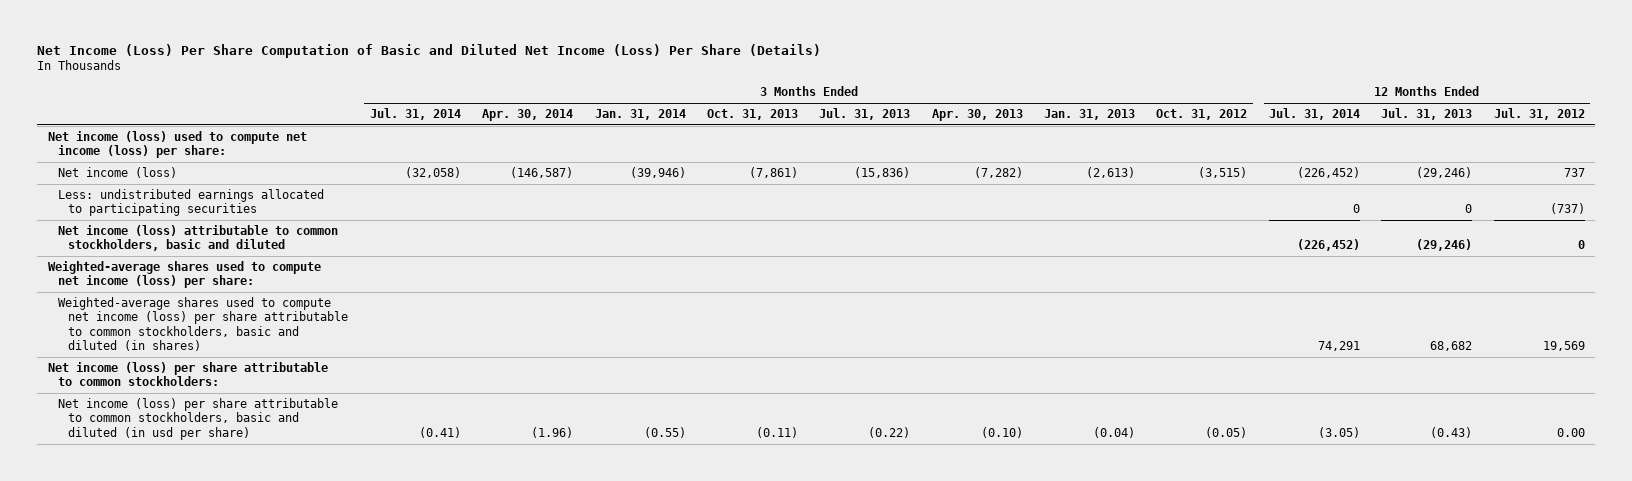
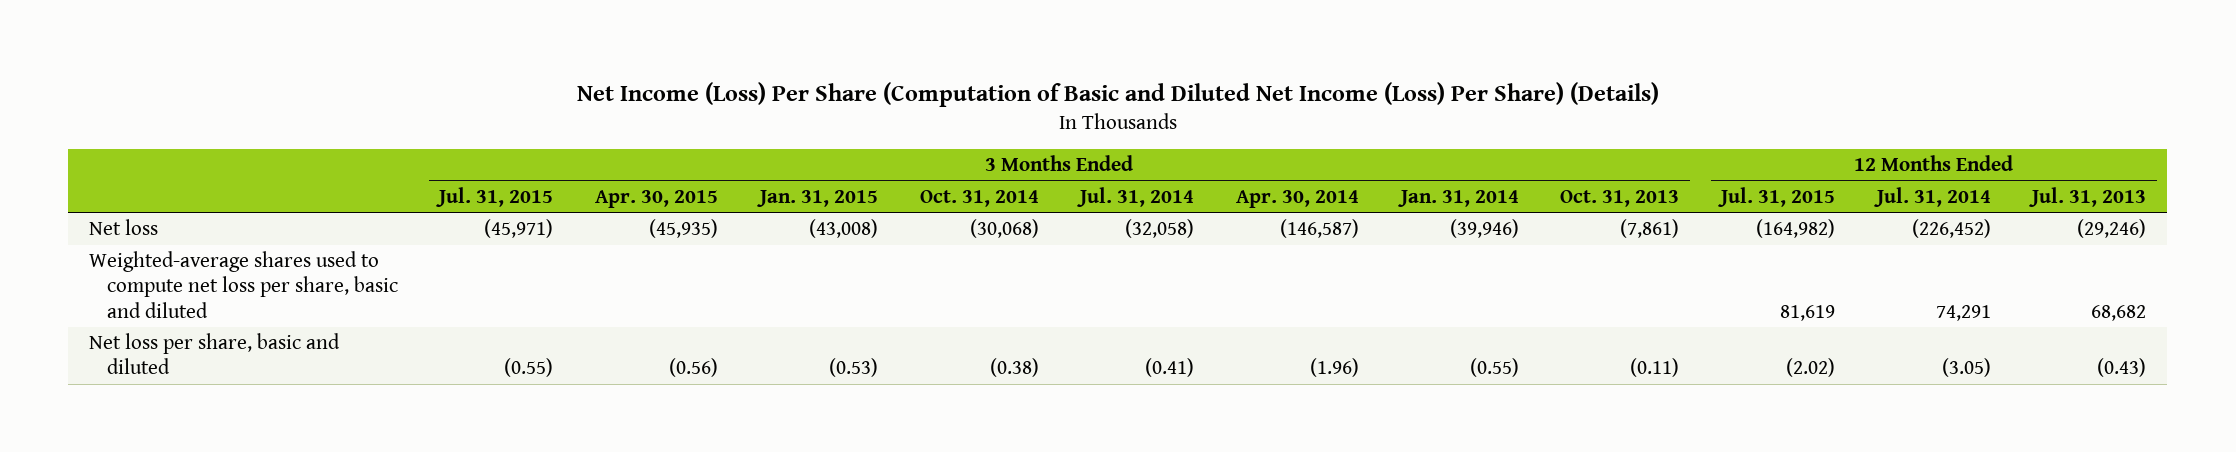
[36,43,821,58] Net Income (Loss) Per Share Computation of Basic and Diluted Net Income (Loss) Per Share (Details) -> [576,81,1659,107] Net Income (Loss) Per Share (Computation of Basic and Diluted Net Income (Loss) Per Share) (Details)
[819,108,911,121] Jul. 31, 2013 -> none
[931,109,1023,122] Apr. 30, 2013 -> none
[1044,109,1136,121] Jan. 31, 2013 -> none
[1156,109,1248,121] Oct. 31, 2012 -> none
[1493,108,1585,121] Jul. 31, 2012 -> none
none -> [436,187,554,208] Jul. 31, 2015
none -> [595,190,719,209] Apr. 30, 2015
none -> [756,190,878,208] Jan. 31, 2015
none -> [919,190,1039,208] Oct. 31, 2014
none -> [1717,187,1835,208] Jul. 31, 2015
[47,131,307,159] Net income (loss) used to compute net income (loss) per share: -> none
[57,189,324,217] Less: undistributed earnings allocated to participating securities -> none
[57,225,338,252] Net income (loss) attributable to common stockholders, basic and diluted -> none
[47,261,321,289] Weighted-average shares used to compute net income (loss) per share: -> none
[47,362,328,387] Net income (loss) per share attributable to common stockholders: -> none
[57,167,177,179] Net income (loss) -> [89,219,159,236] Net loss
[57,297,349,352] Weighted-average shares used to compute net income (loss) per share attributable to common stockholders, basic and diluted (in shares) -> [89,251,398,318] Weighted-average shares used to compute net loss per share, basic and diluted
[57,398,338,440] Net income (loss) per share attributable to common stockholders, basic and diluted (in usd per share) -> [89,333,341,375] Net loss per share, basic and diluted

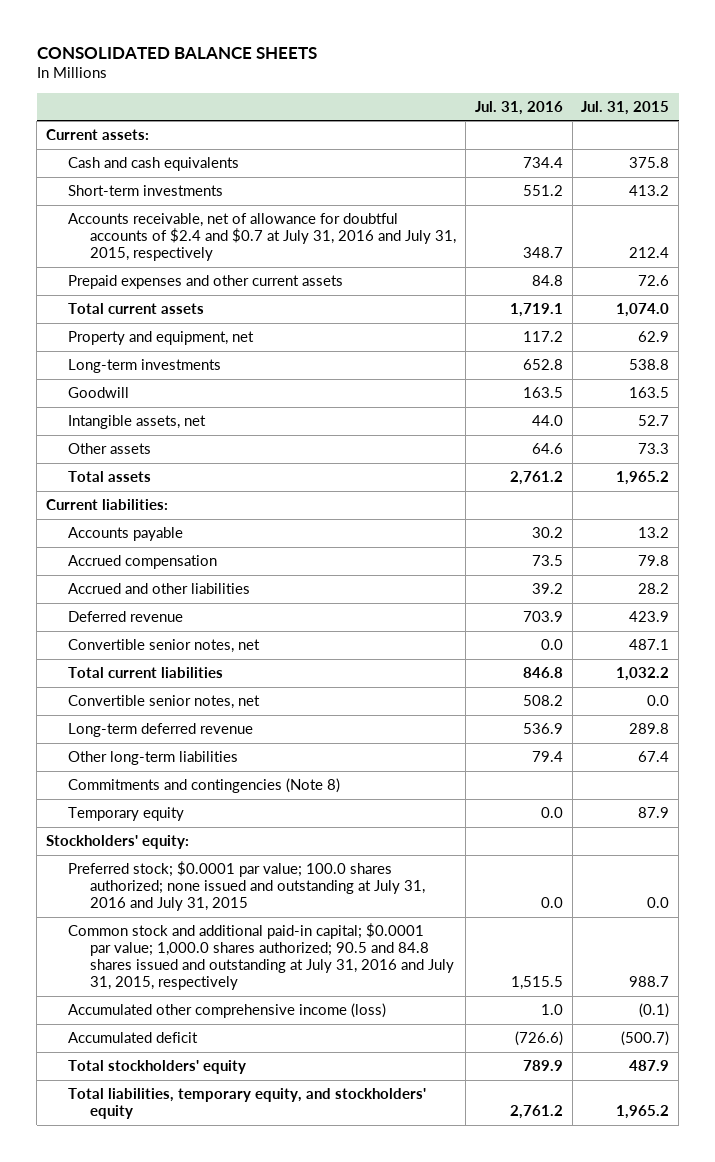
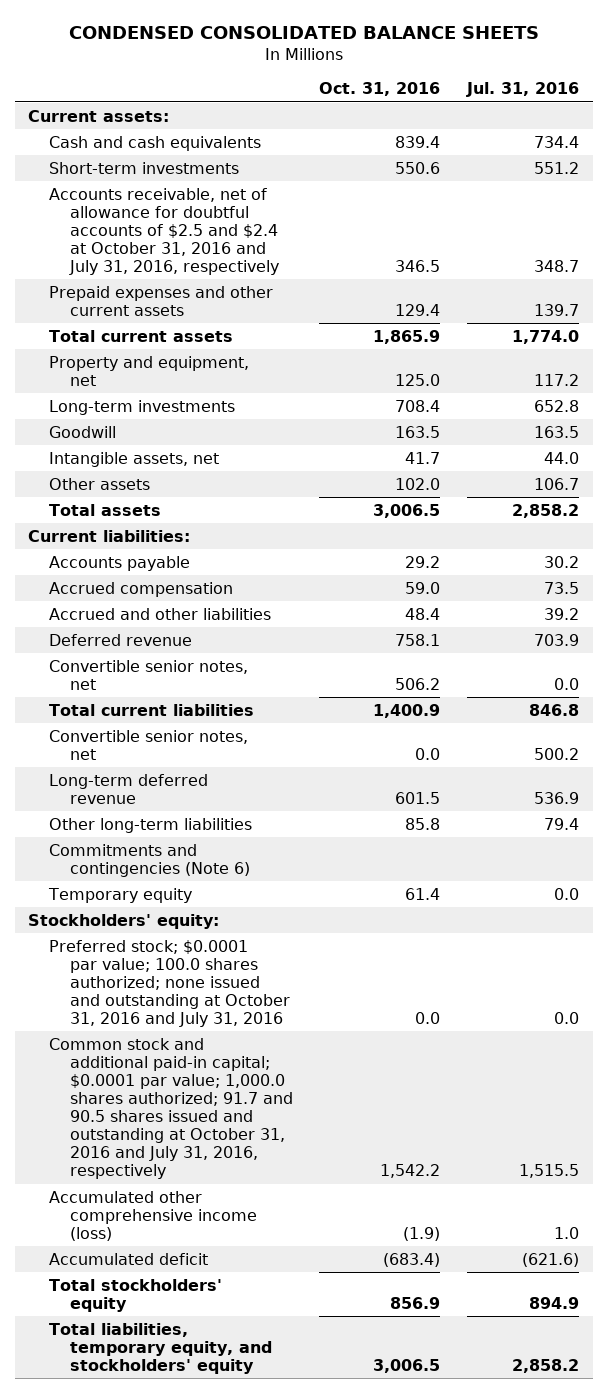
[36,46,317,59] CONSOLIDATED BALANCE SHEETS -> [68,25,539,39] CONDENSED CONSOLIDATED BALANCE SHEETS
[581,100,670,115] Jul. 31, 2015 -> none
none -> [319,82,441,97] Oct. 31, 2016
[68,212,457,261] Accounts receivable, net of allowance for doubtful accounts of $2.4 and $0.7 at July 31, 2016 and July 31, 2015, respectively -> [48,187,279,276] Accounts receivable, net of allowance for doubtful accounts of $2.5 and $2.4 at October 31, 2016 and July 31, 2016, respectively
[531,274,563,286] 84.8 -> [534,303,580,316] 139.7
[509,302,563,317] 1,719.1 -> [512,329,580,344] 1,774.0
[531,442,563,454] 64.6 -> [534,477,580,490] 106.7
[509,470,563,485] 2,761.2 -> [512,503,580,518] 2,858.2
[522,694,563,706] 508.2 -> [534,747,580,760] 500.2
[68,777,341,793] Commitments and contingencies (Note 8) -> [48,843,250,877] Commitments and contingencies (Note 6)
[68,860,426,911] Preferred stock; $0.0001 par value; 100.0 shares authorized; none issued and outstanding at July 31, 2016 and July 31, 2015 -> [48,939,290,1028] Preferred stock; $0.0001 par value; 100.0 shares authorized; none issued and outstanding at October 31, 2016 and July 31, 2016
[68,922,455,990] Common stock and additional paid-in capital; $0.0001 par value; 1,000.0 shares authorized; 90.5 and 84.8 shares issued and outstanding at July 31, 2016 and July 31, 2015, respectively -> [48,1037,293,1180] Common stock and additional paid-in capital; $0.0001 par value; 1,000.0 shares authorized; 91.7 and 90.5 shares issued and outstanding at October 31, 2016 and July 31, 2016, respectively
[514,1030,563,1046] (726.6) -> [522,1252,580,1267] (621.6)
[522,1059,563,1071] 789.9 -> [529,1296,580,1309] 894.9
[509,1104,563,1119] 2,761.2 -> [512,1358,580,1373] 2,858.2

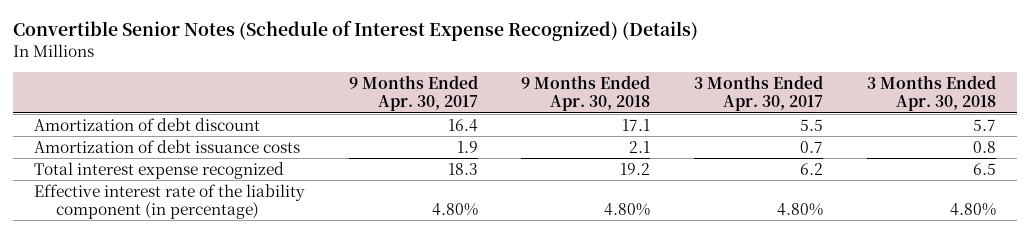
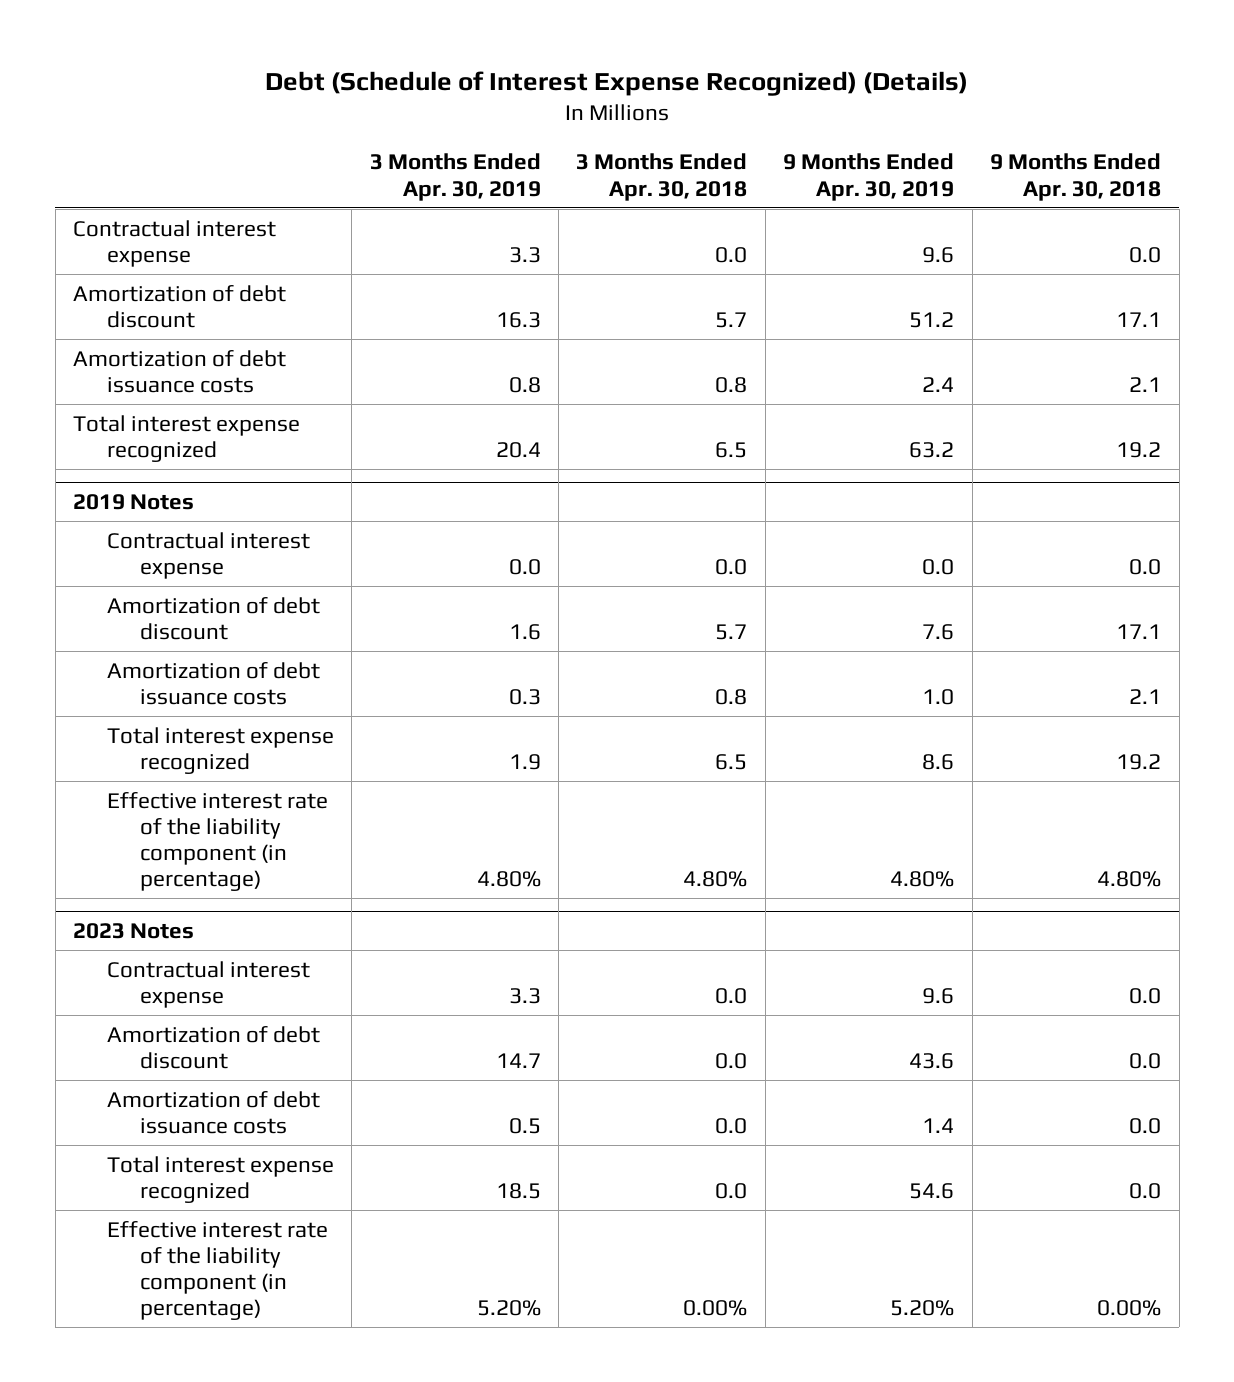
[12,20,698,42] Convertible Senior Notes (Schedule of Interest Expense Recognized) (Details) -> [265,71,969,97] Debt (Schedule of Interest Expense Recognized) (Details)
[348,75,478,112] 9 Months Ended Apr. 30, 2017 -> none
[694,75,824,112] 3 Months Ended Apr. 30, 2017 -> none
none -> [369,153,541,201] 3 Months Ended Apr. 30, 2019
none -> [783,153,955,201] 9 Months Ended Apr. 30, 2019
none -> [73,219,277,267] Contractual interest expense
none -> [73,493,195,510] 2019 Notes
none -> [106,531,310,579] Contractual interest expense
none -> [106,596,320,640] Amortization of debt discount
none -> [106,661,320,705] Amortization of debt issuance costs
none -> [106,726,334,774] Total interest expense recognized
none -> [73,922,195,939] 2023 Notes
none -> [106,960,310,1008] Contractual interest expense
none -> [106,1025,320,1069] Amortization of debt discount
none -> [106,1090,320,1134] Amortization of debt issuance costs
none -> [106,1155,334,1203] Total interest expense recognized
none -> [106,1220,328,1321] Effective interest rate of the liability component (in percentage)

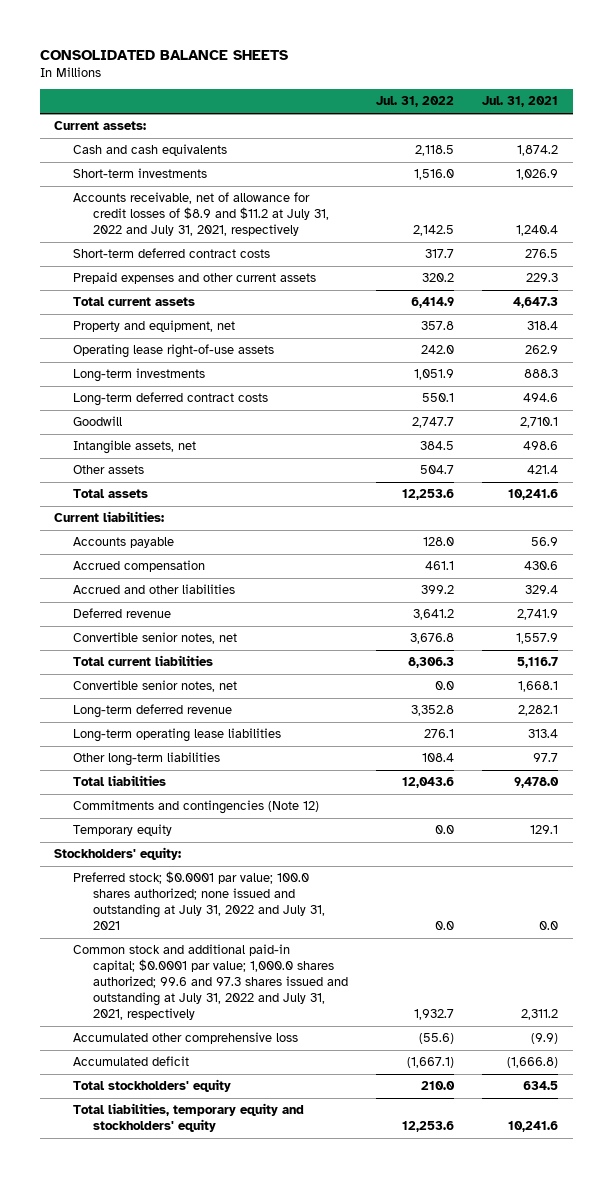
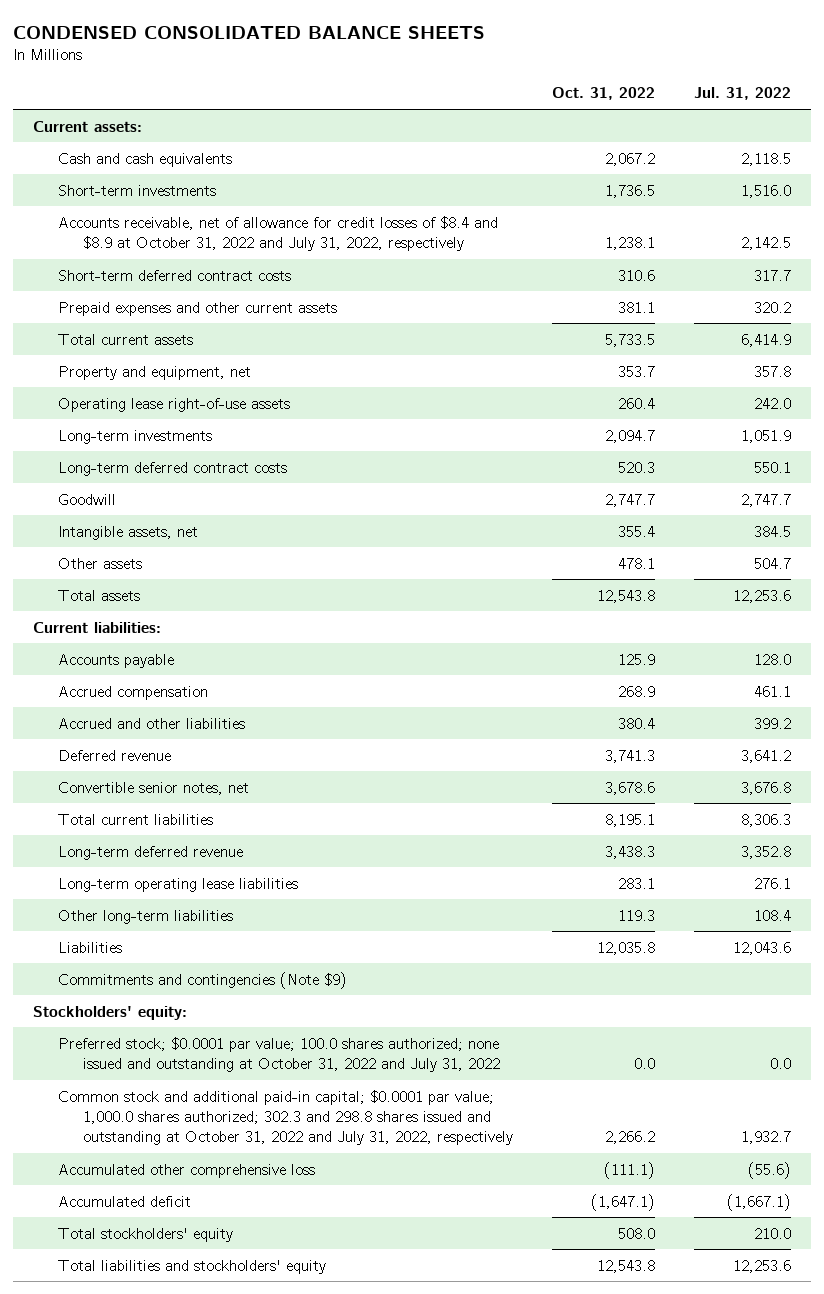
[39,49,288,60] CONSOLIDATED BALANCE SHEETS -> [13,25,486,39] CONDENSED CONSOLIDATED BALANCE SHEETS
[482,96,559,108] Jul. 31, 2021 -> none
none -> [552,87,656,101] Oct. 31, 2022
[73,192,329,237] Accounts receivable, net of allowance for credit losses of $8.9 and $11.2 at July 31, 2022 and July 31, 2021, respectively -> [57,215,498,252] Accounts receivable, net of allowance for credit losses of $8.4 and $8.9 at October 31, 2022 and July 31, 2022, respectively
[73,680,238,693] Convertible senior notes, net -> none
[73,824,173,837] Temporary equity -> none
[73,775,167,787] Total liabilities -> [57,941,122,953] Liabilities
[73,800,320,815] Commitments and contingencies (Note 12) -> [57,971,347,989] Commitments and contingencies (Note $9)
[73,871,325,931] Preferred stock; $0.0001 par value; 100.0 shares authorized; none issued and outstanding at July 31, 2022 and July 31, 2021 -> [57,1036,500,1073] Preferred stock; $0.0001 par value; 100.0 shares authorized; none issued and outstanding at October 31, 2022 and July 31, 2022
[73,944,348,1021] Common stock and additional paid-in capital; $0.0001 par value; 1,000.0 shares authorized; 99.6 and 97.3 shares issued and outstanding at July 31, 2022 and July 31, 2021, respectively -> [57,1089,513,1146] Common stock and additional paid-in capital; $0.0001 par value; 1,000.0 shares authorized; 302.3 and 298.8 shares issued and outstanding at October 31, 2022 and July 31, 2022, respectively
[73,1103,305,1133] Total liabilities, temporary equity and stockholders' equity -> [57,1259,326,1274] Total liabilities and stockholders' equity

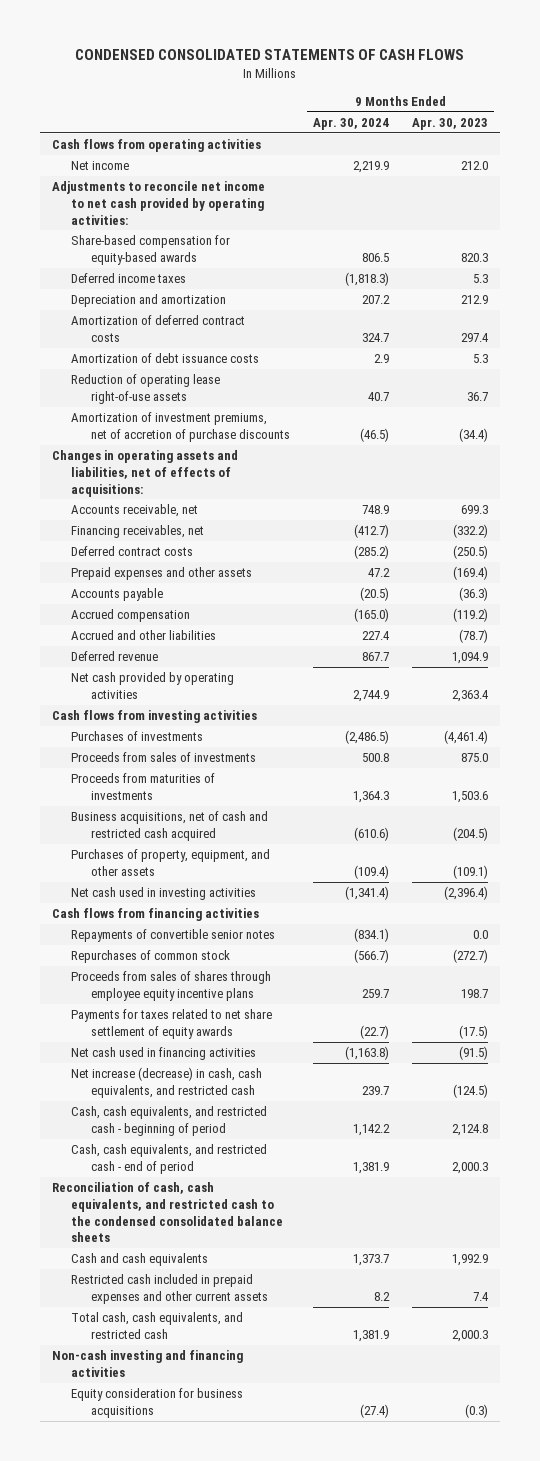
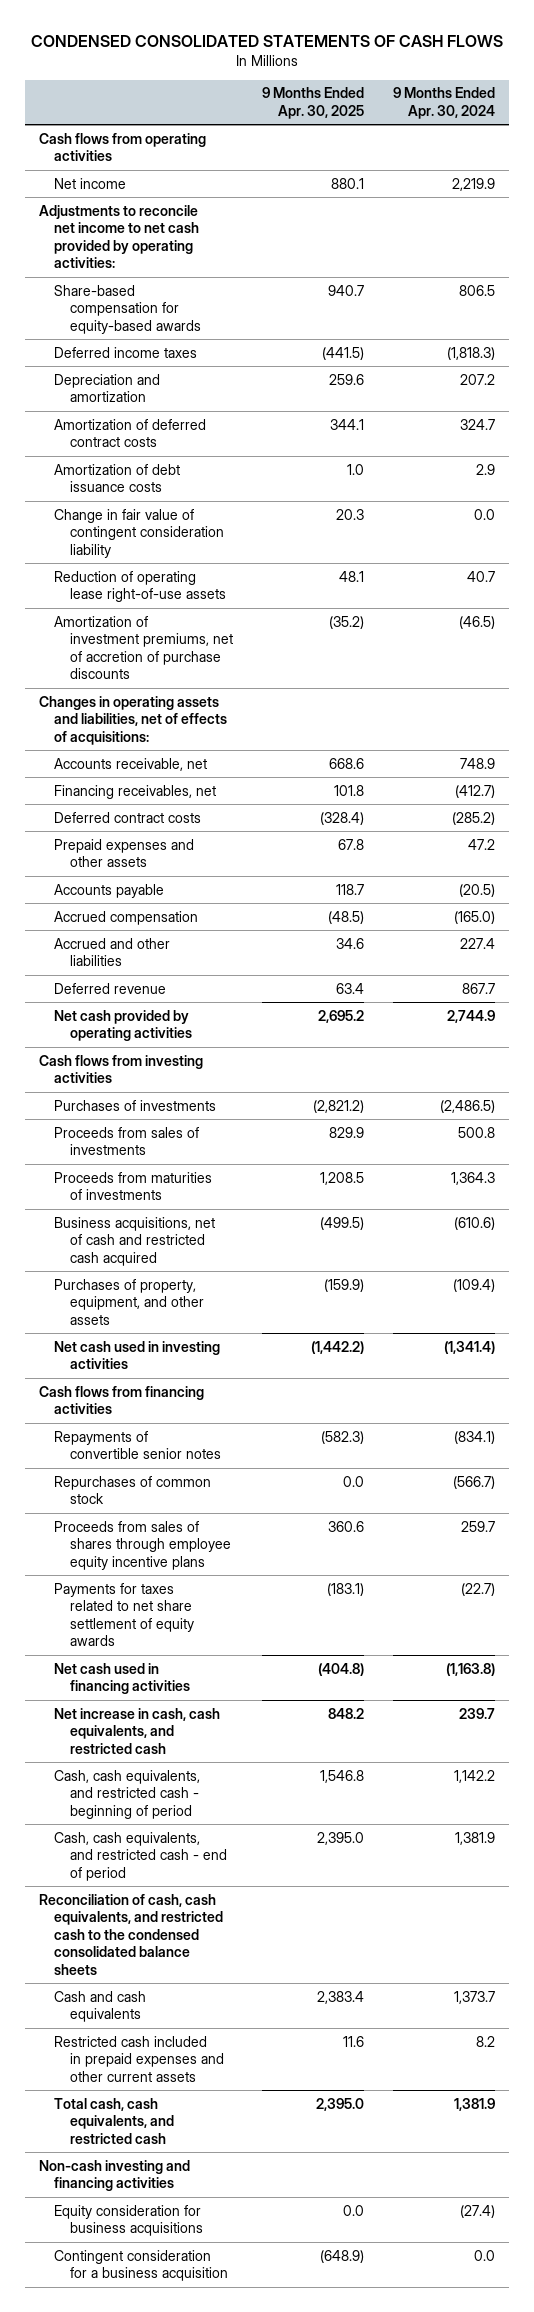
[412,117,489,130] Apr. 30, 2023 -> none
none -> [261,87,364,120] 9 Months Ended Apr. 30, 2025
none -> [54,508,224,558] Change in fair value of contingent consideration liability
[71,1067,263,1098] Net increase (decrease) in cash, cash equivalents, and restricted cash -> [54,1707,221,1754] Net increase in cash, cash equivalents, and restricted cash
none -> [54,2249,228,2282] Contingent consideration for a business acquisition

